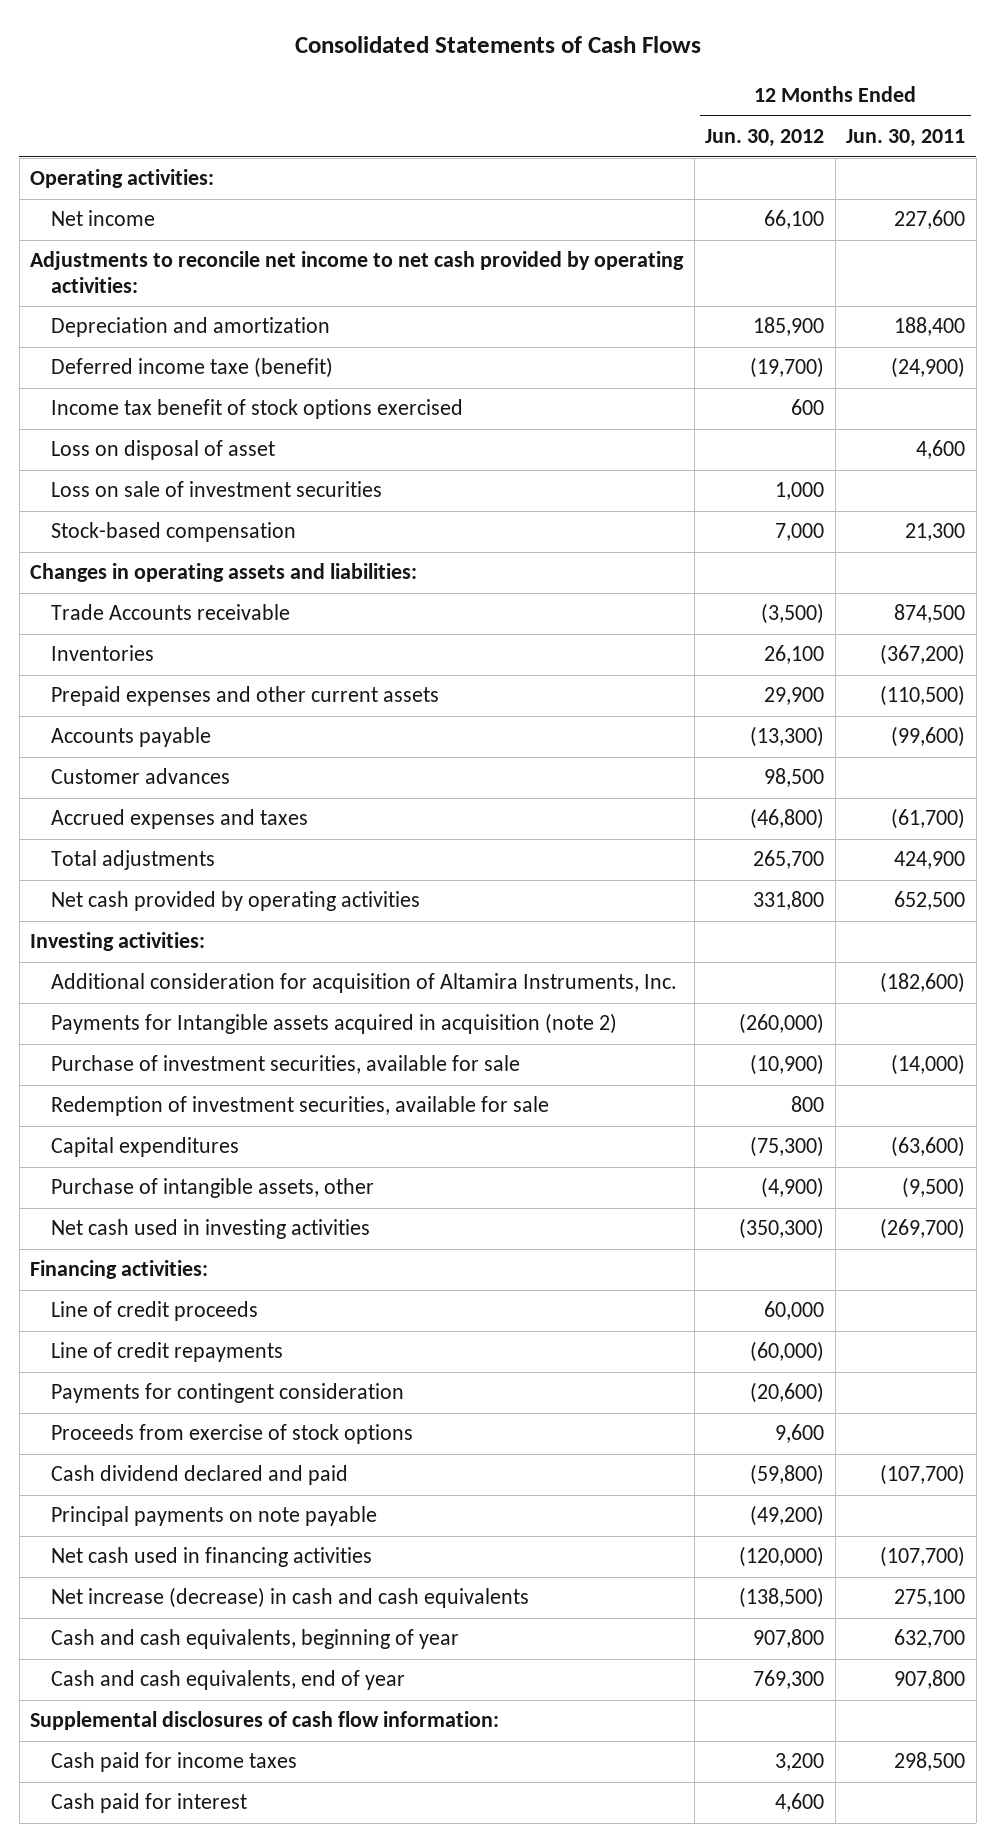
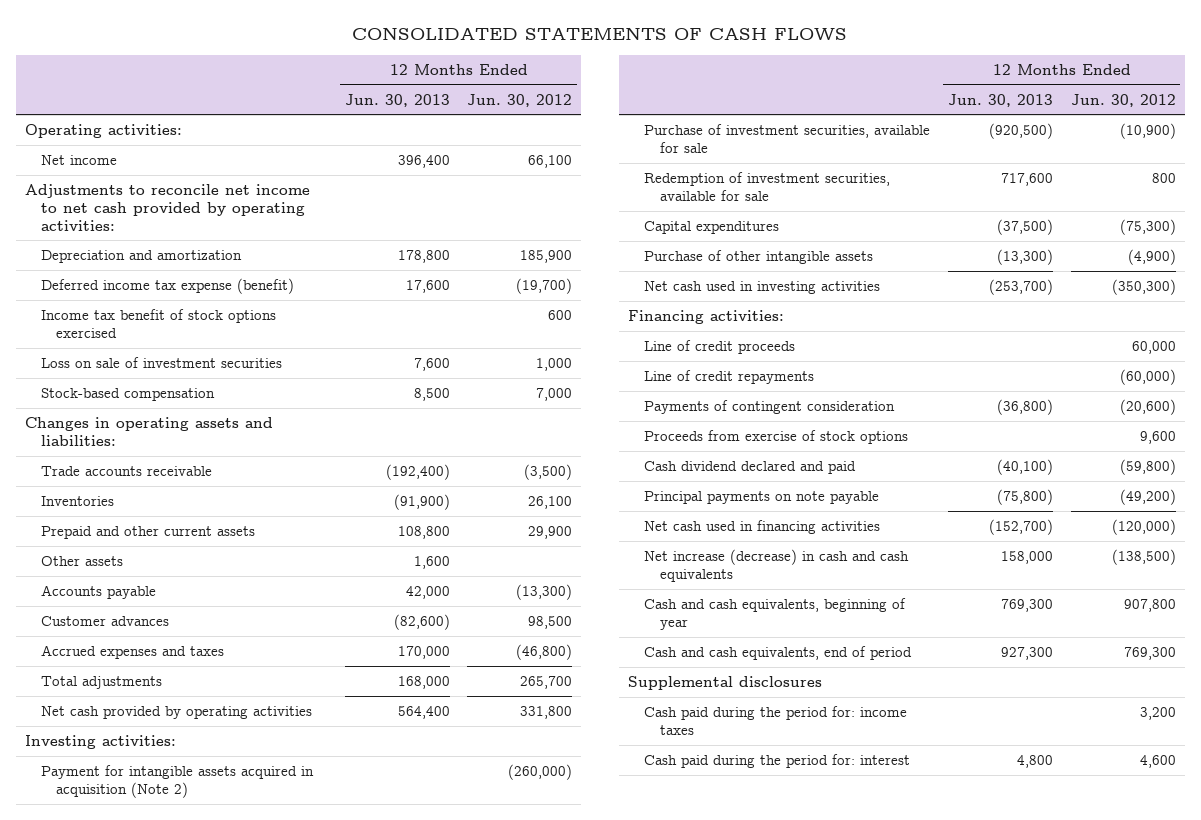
[294,36,701,54] Consolidated Statements of Cash Flows -> [352,26,848,40] CONSOLIDATED STATEMENTS OF CASH FLOWS
[846,129,966,148] Jun. 30, 2011 -> none
none -> [344,93,450,107] Jun. 30, 2013
[50,357,333,379] Deferred income taxe (benefit) -> [40,278,294,295] Deferred income tax expense (benefit)
[50,440,275,461] Loss on disposal of asset -> none
[50,604,290,621] Trade Accounts receivable -> [40,466,212,477] Trade accounts receivable
[50,686,439,707] Prepaid expenses and other current assets -> [40,526,255,540] Prepaid and other current assets
none -> [40,556,123,567] Other assets
[50,973,677,994] Additional consideration for acquisition of Altamira Instruments, Inc. -> none
[50,1013,617,1035] Payments for Intangible assets acquired in acquisition (note 2) -> [40,765,314,798] Payment for intangible assets acquired in acquisition (Note 2)
[50,1178,374,1199] Purchase of intangible assets, other -> [643,250,873,265] Purchase of other intangible assets
[50,1383,404,1404] Payments for contingent consideration -> [643,400,895,415] Payments of contingent consideration
[50,1670,405,1691] Cash and cash equivalents, end of year -> [643,646,912,661] Cash and cash equivalents, end of period
[30,1711,500,1731] Supplemental disclosures of cash flow information: -> [628,676,823,691] Supplemental disclosures
[50,1752,297,1773] Cash paid for income taxes -> [643,706,907,735] Cash paid during the period for: income taxes
[50,1793,247,1814] Cash paid for interest -> [643,754,910,769] Cash paid during the period for: interest

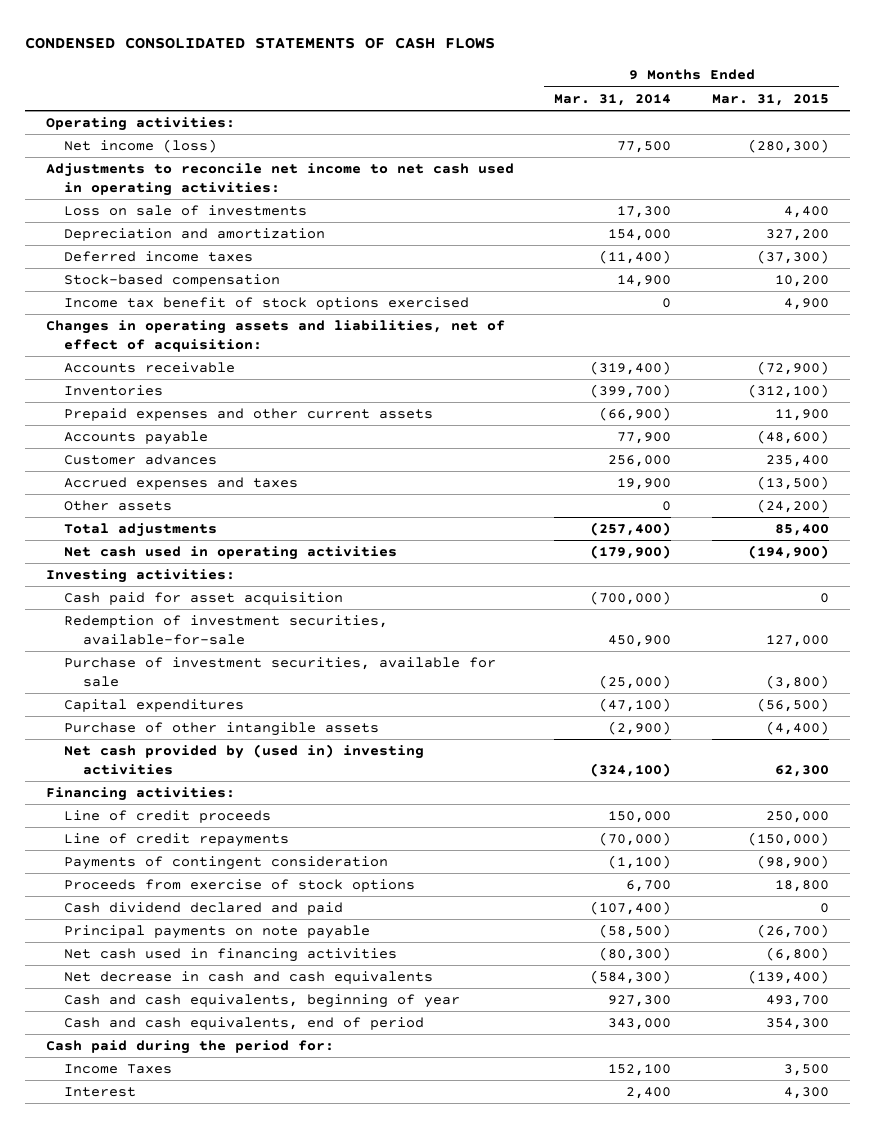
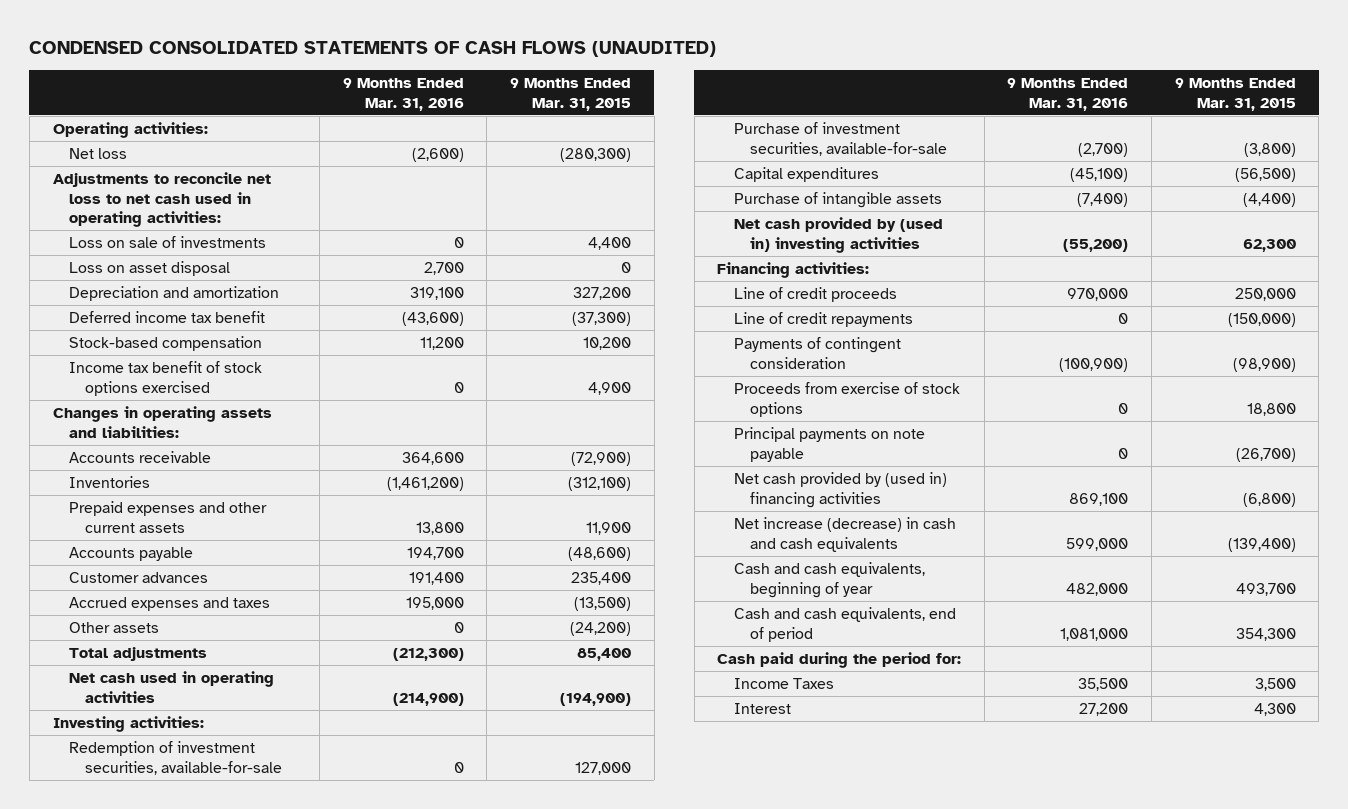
[25,37,496,50] CONDENSED CONSOLIDATED STATEMENTS OF CASH FLOWS -> [29,41,717,58] CONDENSED CONSOLIDATED STATEMENTS OF CASH FLOWS (UNAUDITED)
[554,93,672,106] Mar. 31, 2014 -> none
none -> [342,78,464,111] 9 Months Ended Mar. 31, 2016
[64,139,218,154] Net income (loss) -> [68,147,127,159] Net loss
[45,163,514,196] Adjustments to reconcile net income to net cash used in operating activities: -> [52,171,271,228] Adjustments to reconcile net loss to net cash used in operating activities:
none -> [68,260,230,276] Loss on asset disposal
[64,251,254,263] Deferred income taxes -> [68,310,265,323] Deferred income tax benefit
[45,320,505,352] Changes in operating assets and liabilities, net of effect of acquisition: -> [52,405,272,438] Changes in operating assets and liabilities:
[64,592,344,606] Cash paid for asset acquisition -> none
[64,657,497,687] Purchase of investment securities, available for sale -> [733,121,947,156] Purchase of investment securities, available-for-sale
[64,722,380,737] Purchase of other intangible assets -> [733,191,942,208] Purchase of intangible assets
[64,902,344,916] Cash dividend declared and paid -> none
[64,948,398,963] Net cash used in financing activities -> [733,471,947,508] Net cash provided by (used in) financing activities
[64,971,434,985] Net decrease in cash and cash equivalents -> [733,516,956,552] Net increase (decrease) in cash and cash equivalents

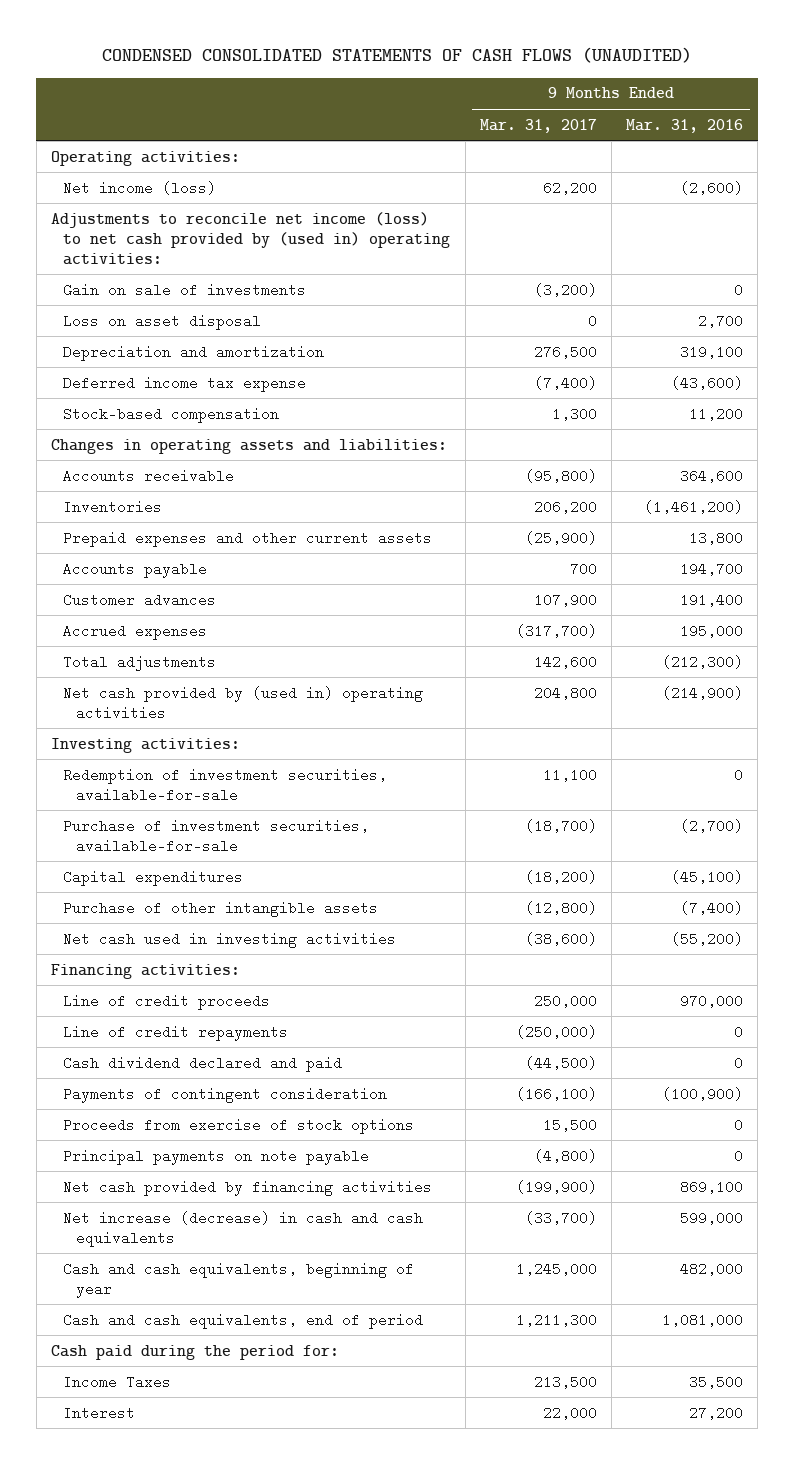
[510,78,632,111] 9 Months Ended Mar. 31, 2015 -> none
none -> [479,118,597,133] Mar. 31, 2017
[68,147,127,159] Net loss -> [63,180,217,195] Net income (loss)
[52,171,271,228] Adjustments to reconcile net loss to net cash used in operating activities: -> [50,211,451,265] Adjustments to reconcile net income (loss) to net cash provided by (used in) operating activities:
[68,235,266,248] Loss on sale of investments -> [63,282,307,297] Gain on sale of investments
[68,310,265,323] Deferred income tax benefit -> [63,375,307,392] Deferred income tax expense
[68,360,262,396] Income tax benefit of stock options exercised -> none
[68,621,159,633] Other assets -> none
[68,596,270,611] Accrued expenses and taxes -> [63,623,208,640] Accrued expenses
[68,670,274,703] Net cash used in operating activities -> [63,685,424,720] Net cash provided by (used in) operating activities
[733,191,942,208] Purchase of intangible assets -> [63,900,379,917] Purchase of other intangible assets
[733,216,943,253] Net cash provided by (used in) investing activities -> [63,931,397,948] Net cash used in investing activities
none -> [63,1055,343,1072] Cash dividend declared and paid
[733,471,947,508] Net cash provided by (used in) financing activities -> [63,1179,433,1196] Net cash provided by financing activities

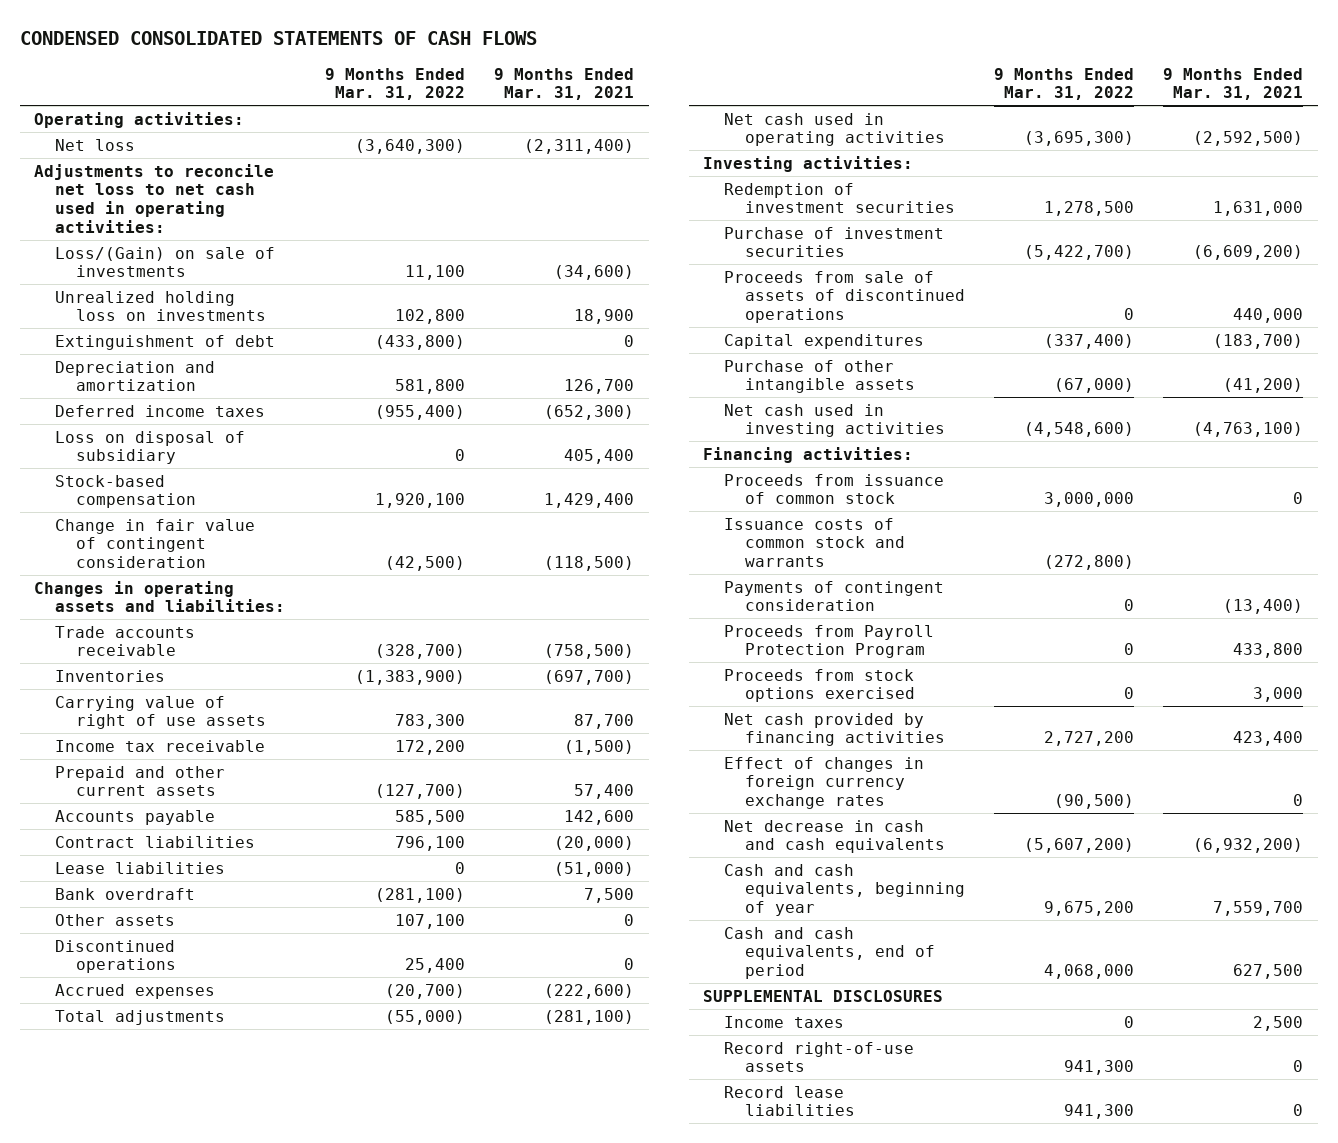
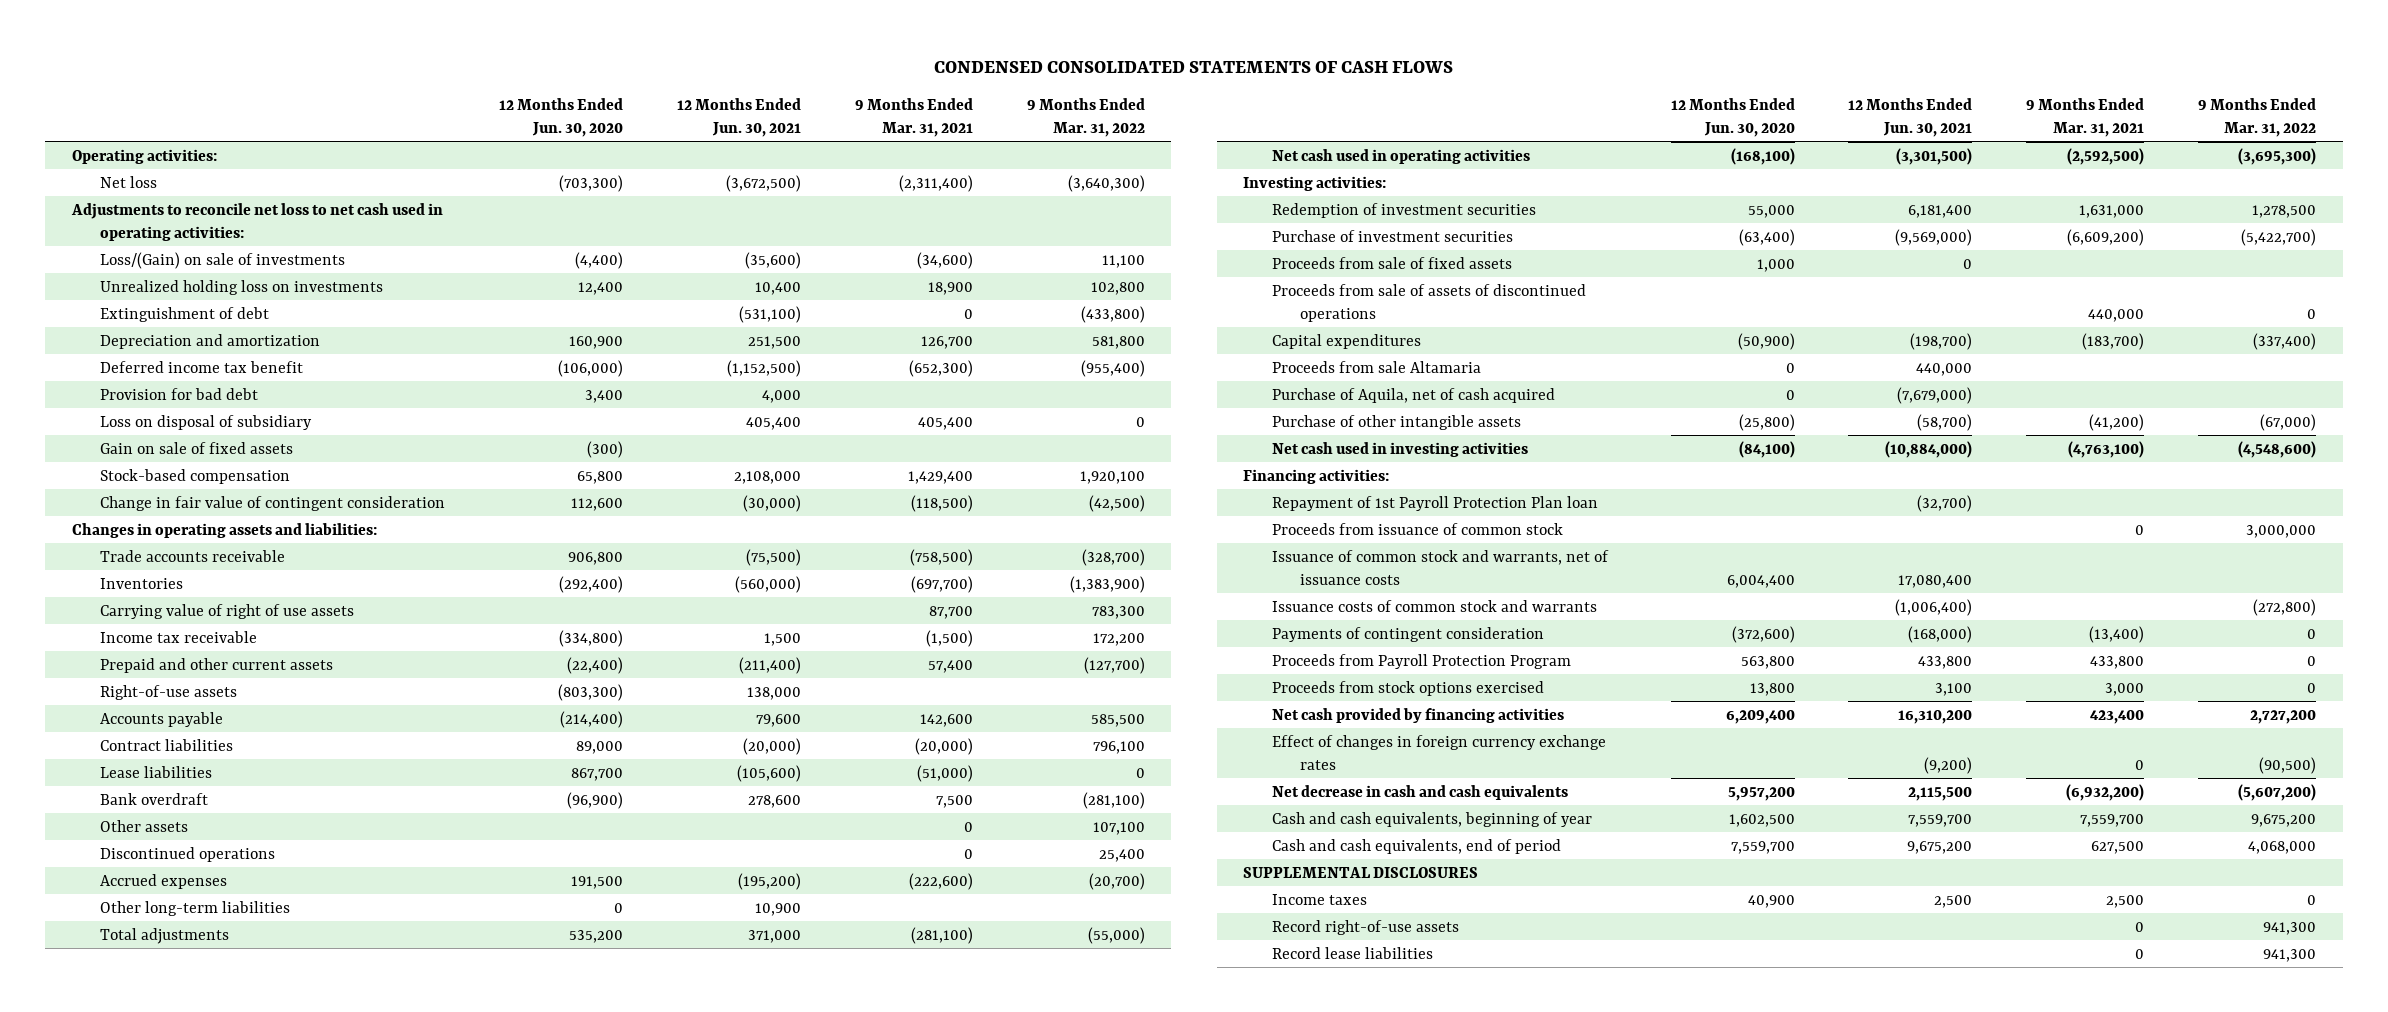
none -> [499,97,624,137] 12 Months Ended Jun. 30, 2020
none -> [676,97,801,137] 12 Months Ended Jun. 30, 2021
[55,404,266,417] Deferred income taxes -> [100,360,304,373] Deferred income tax benefit
none -> [100,387,259,400] Provision for bad debt
none -> [100,441,294,454] Gain on sale of fixed assets
none -> [100,684,238,700] Right-of-use assets
none -> [100,900,291,916] Other long-term liabilities
none -> [1271,256,1512,269] Proceeds from sale of fixed assets
none -> [1271,360,1481,373] Proceeds from sale Altamaria
none -> [1271,387,1555,403] Purchase of Aquila, net of cash acquired
none -> [1271,495,1598,511] Repayment of 1st Payroll Protection Plan loan
none -> [1271,549,1609,585] Issuance of common stock and warrants, net of issuance costs

